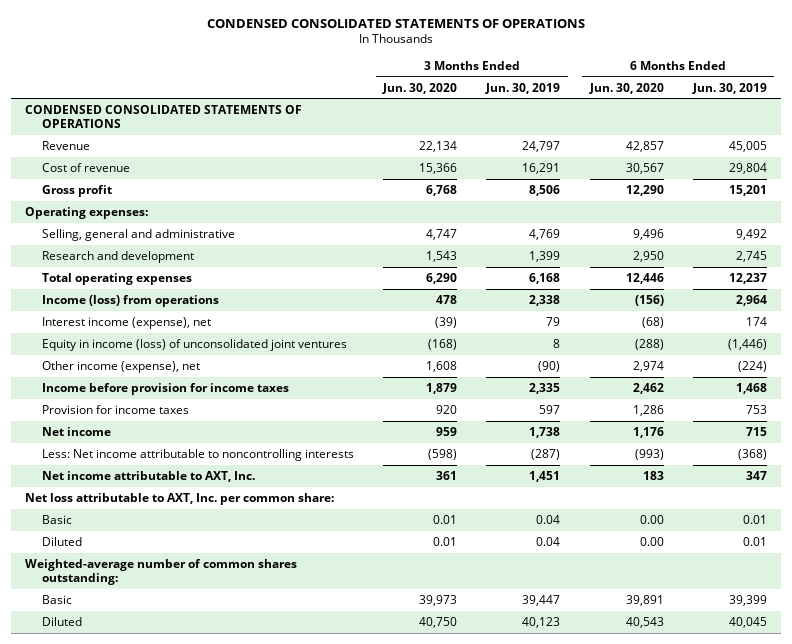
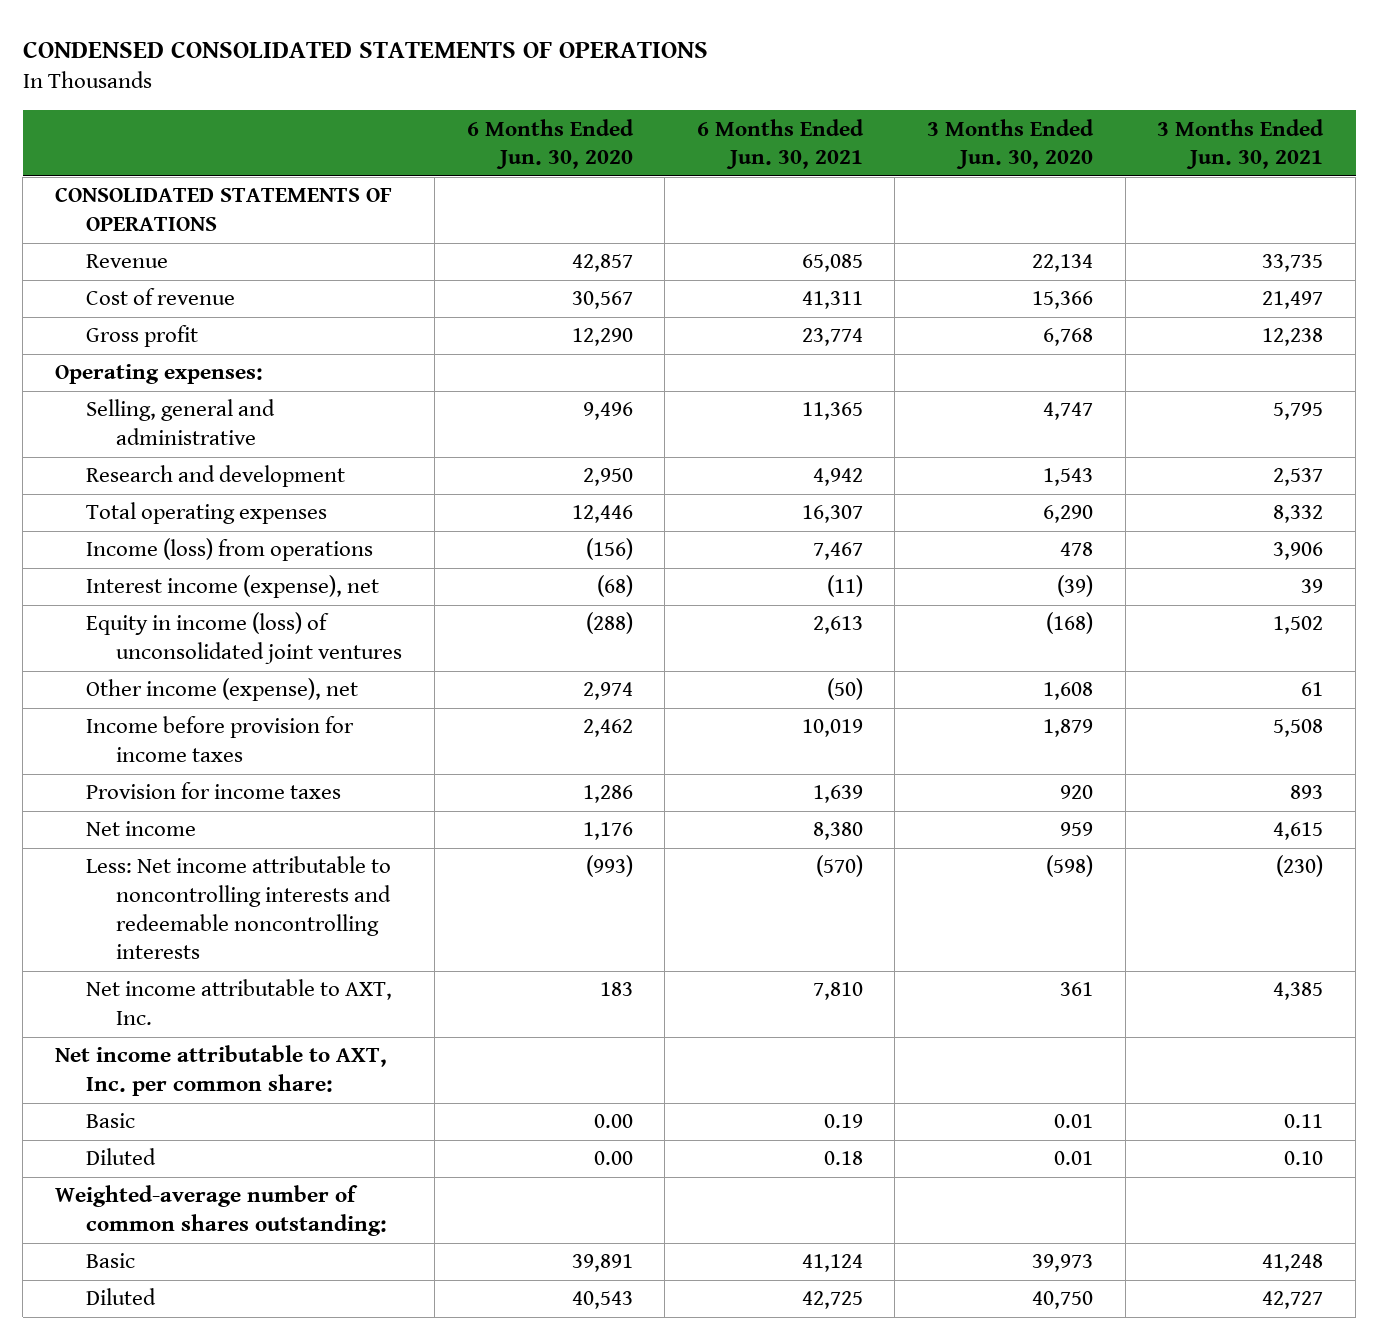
[485,82,561,94] Jun. 30, 2019 -> none
[691,82,767,94] Jun. 30, 2019 -> none
none -> [696,118,864,170] 6 Months Ended Jun. 30, 2021
none -> [1157,118,1325,170] 3 Months Ended Jun. 30, 2021
[25,104,303,128] CONDENSED CONSOLIDATED STATEMENTS OF OPERATIONS -> [54,187,392,232] CONSOLIDATED STATEMENTS OF OPERATIONS
[42,448,355,461] Less: Net income attributable to noncontrolling interests -> [85,856,392,960] Less: Net income attributable to noncontrolling interests and redeemable noncontrolling interests
[25,492,335,505] Net loss attributable to AXT, Inc. per common share: -> [54,1045,387,1097] Net income attributable to AXT, Inc. per common share:

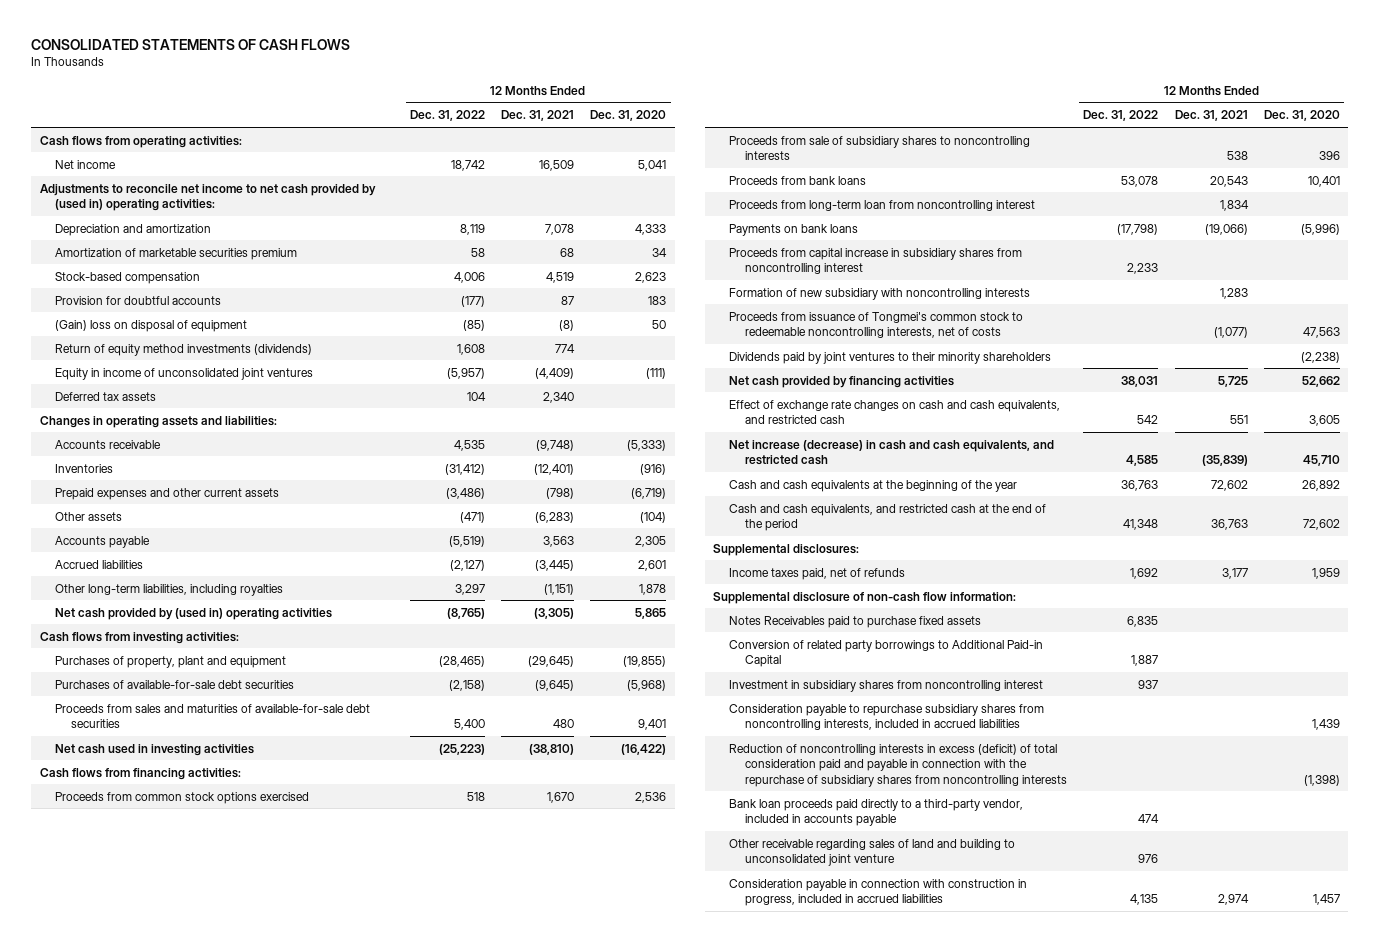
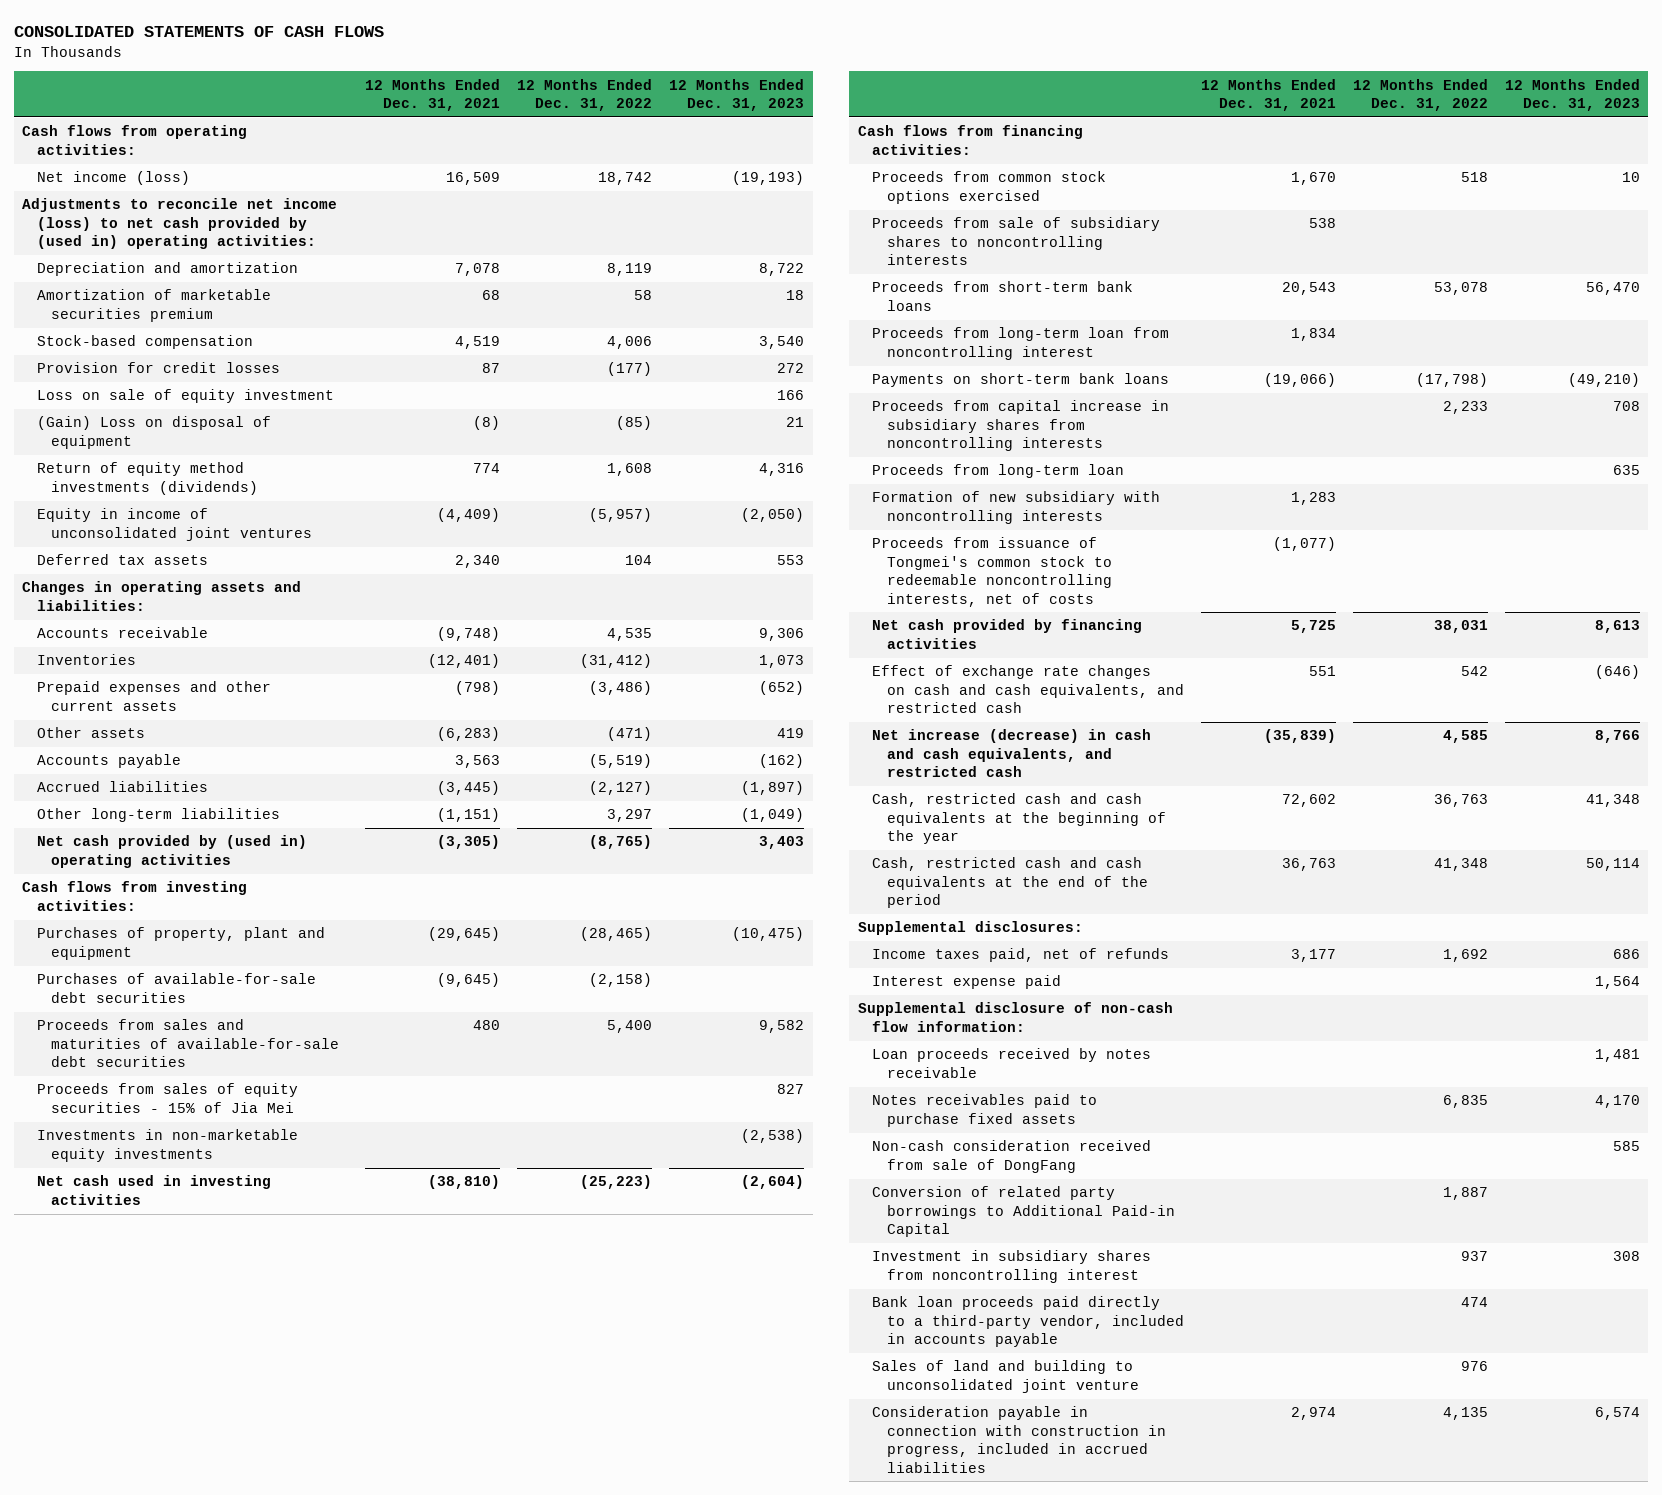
[590,110,667,122] Dec. 31, 2020 -> none
none -> [669,78,805,112] 12 Months Ended Dec. 31, 2023
[55,159,117,169] Net income -> [36,171,190,186] Net income (loss)
[39,183,376,212] Adjustments to reconcile net income to net cash provided by (used in) operating activities: -> [22,198,338,250] Adjustments to reconcile net income (loss) to net cash provided by (used in) operating activities:
[55,295,222,305] Provision for doubtful accounts -> [36,362,280,374] Provision for credit losses
none -> [36,389,334,404] Loss on sale of equity investment
[55,319,248,332] (Gain) loss on disposal of equipment -> [36,416,271,449] (Gain) Loss on disposal of equipment
[55,583,284,596] Other long-term liabilities, including royalties -> [36,808,280,823] Other long-term liabilities
none -> [36,1083,298,1113] Proceeds from sales of equity securities - 15% of Jia Mei
none -> [36,1129,298,1162] Investments in non-marketable equity investments
[728,175,866,185] Proceeds from bank loans -> [872,281,1134,311] Proceeds from short-term bank loans
[728,223,858,236] Payments on bank loans -> [872,373,1170,388] Payments on short-term bank loans
[728,247,1022,275] Proceeds from capital increase in subsidiary shares from noncontrolling interest -> [872,400,1170,452] Proceeds from capital increase in subsidiary shares from noncontrolling interests
none -> [872,464,1125,479] Proceeds from long-term loan
[728,351,1051,364] Dividends paid by joint ventures to their minority shareholders -> none
[728,479,1017,492] Cash and cash equivalents at the beginning of the year -> [872,793,1167,845] Cash, restricted cash and cash equivalents at the beginning of the year
[728,503,1046,532] Cash and cash equivalents, and restricted cash at the end of the period -> [872,857,1149,909] Cash, restricted cash and cash equivalents at the end of the period
none -> [872,975,1062,990] Interest expense paid
none -> [872,1048,1152,1078] Loan proceeds received by notes receivable
[728,615,981,628] Notes Receivables paid to purchase fixed assets -> [872,1094,1098,1127] Notes receivables paid to purchase fixed assets
none -> [872,1140,1152,1173] Non-cash consideration received from sale of DongFang
[728,703,1044,731] Consideration payable to repurchase subsidiary shares from noncontrolling interests, included in accrued liabilities -> none
[728,743,1067,787] Reduction of noncontrolling interests in excess (deficit) of total consideration paid and payable in connection with the repurchase of subsidiary shares from noncontrolling interests -> none
[728,838,1015,867] Other receivable regarding sales of land and building to unconsolidated joint venture -> [872,1360,1140,1393] Sales of land and building to unconsolidated joint venture

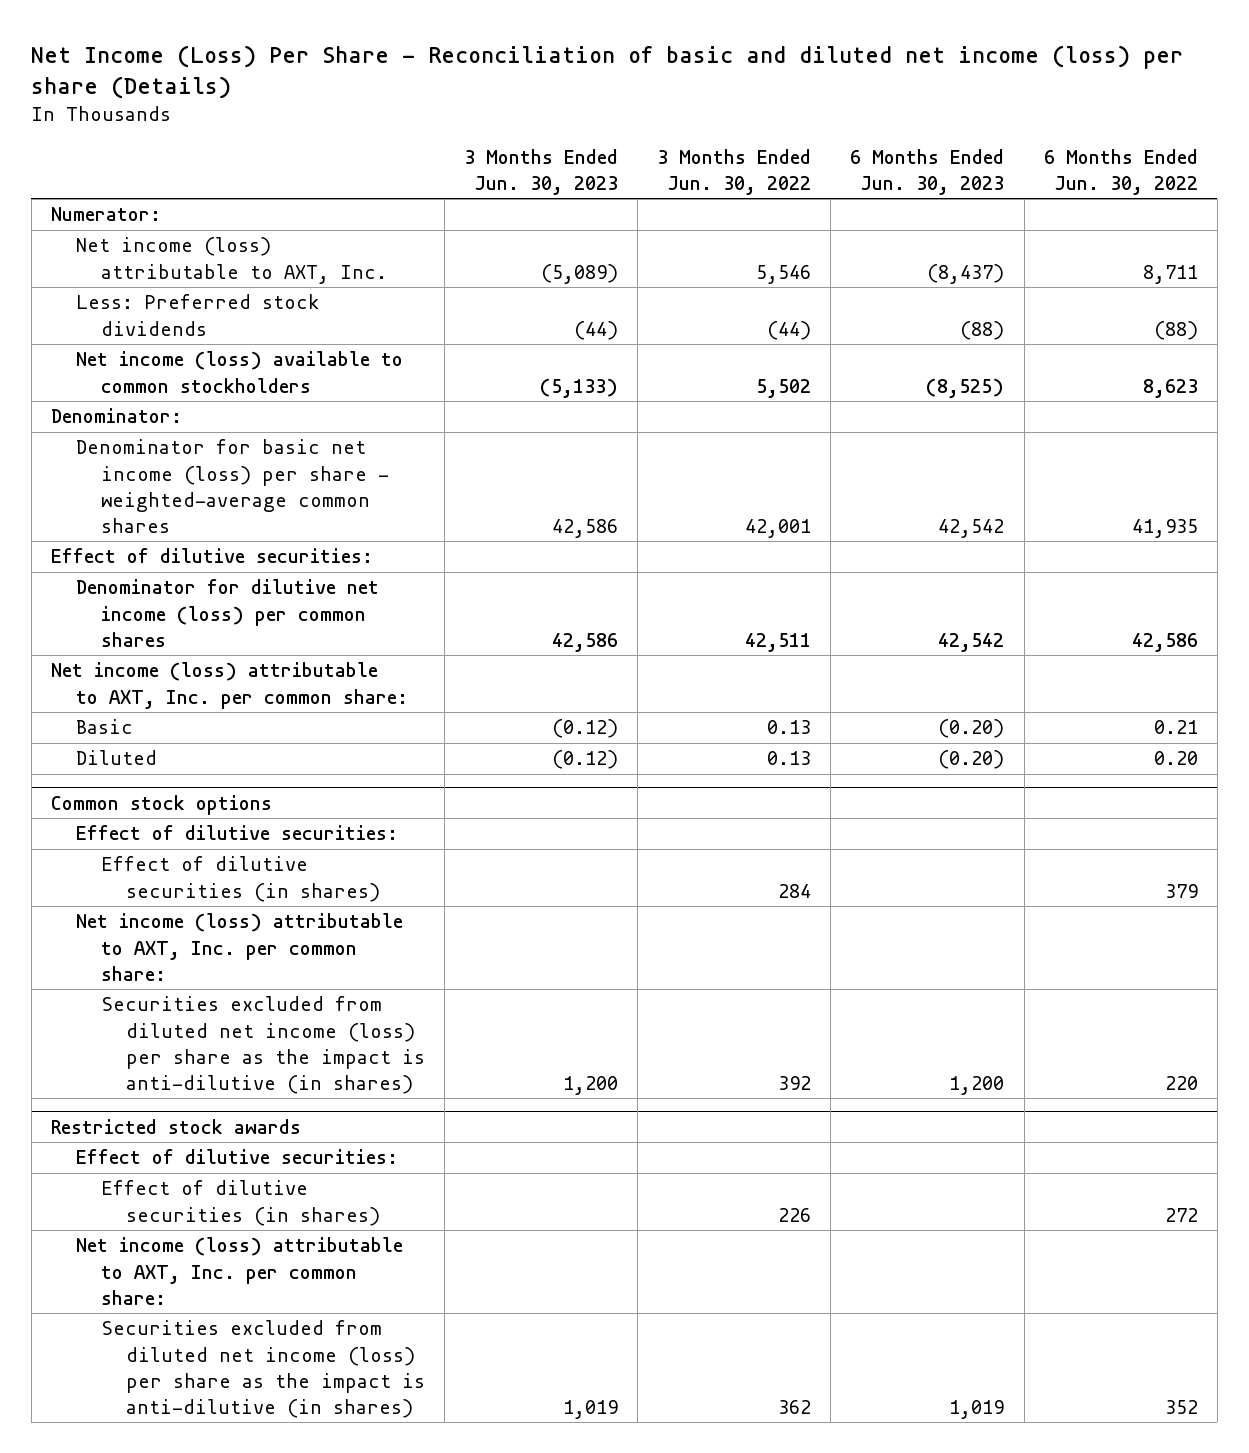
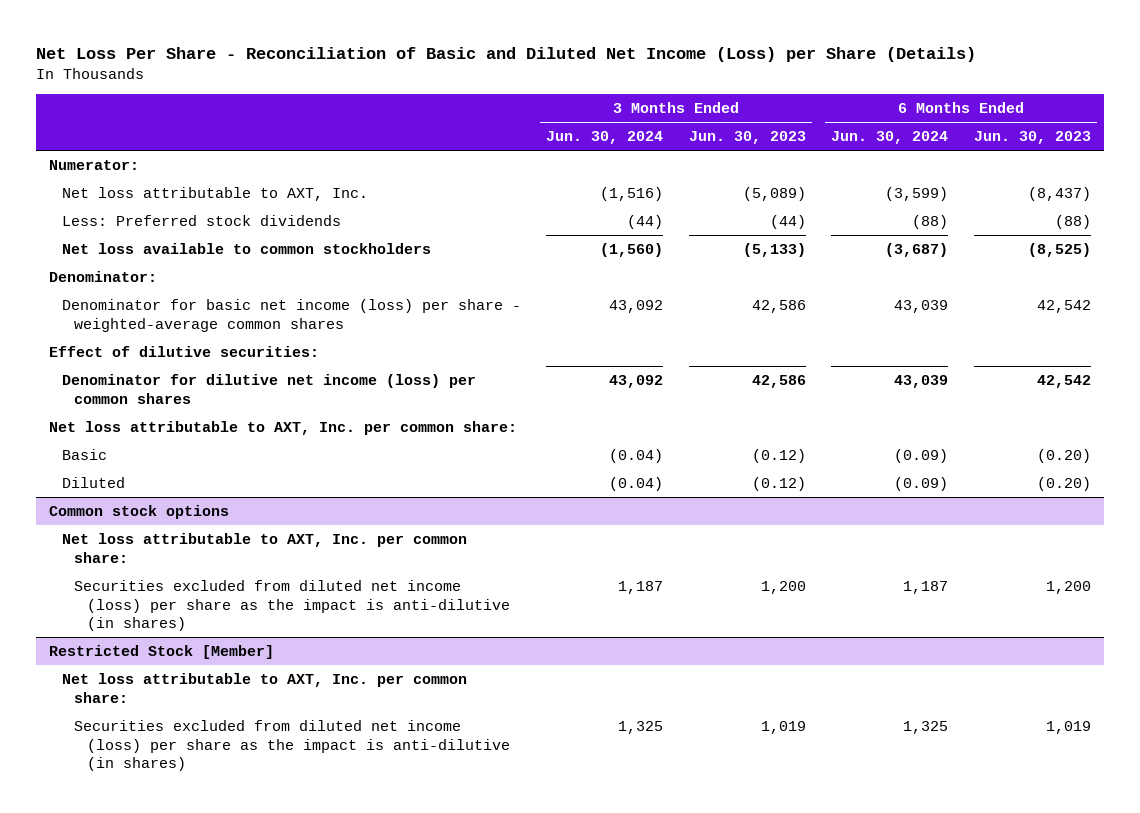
[31,44,1184,99] Net Income (Loss) Per Share - Reconciliation of basic and diluted net income (loss) per share (Details) -> [35,47,976,63] Net Loss Per Share - Reconciliation of Basic and Diluted Net Income (Loss) per Share (Details)
[657,148,812,195] 3 Months Ended Jun. 30, 2022 -> none
[1043,148,1198,195] 6 Months Ended Jun. 30, 2022 -> none
none -> [546,131,664,145] Jun. 30, 2024
none -> [831,131,949,145] Jun. 30, 2024
[75,237,387,284] Net income (loss) attributable to AXT, Inc. -> [61,186,368,201] Net loss attributable to AXT, Inc.
[75,351,403,393] Net income (loss) available to common stockholders -> [61,242,431,254] Net loss available to common stockholders
[50,662,408,709] Net income (loss) attributable to AXT, Inc. per common share: -> [48,420,517,435] Net loss attributable to AXT, Inc. per common share:
[75,825,398,841] Effect of dilutive securities: -> none
[100,856,380,902] Effect of dilutive securities (in shares) -> none
[75,913,403,981] Net income (loss) attributable to AXT, Inc. per common share: -> [61,532,467,563] Net loss attributable to AXT, Inc. per common share:
[75,1149,398,1165] Effect of dilutive securities: -> none
[100,1180,380,1226] Effect of dilutive securities (in shares) -> none
[50,1118,301,1134] Restricted stock awards -> [48,644,274,659] Restricted Stock [Member]
[75,1237,403,1305] Net income (loss) attributable to AXT, Inc. per common share: -> [61,672,467,703] Net loss attributable to AXT, Inc. per common share:

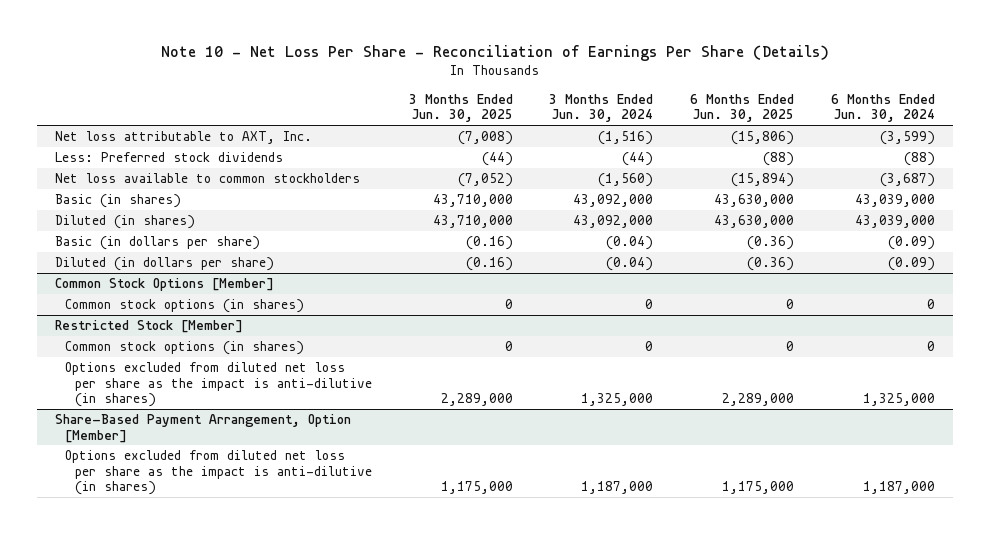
[35,47,976,63] Net Loss Per Share - Reconciliation of Basic and Diluted Net Income (Loss) per Share (Details) -> [160,45,829,62] Note 10 - Net Loss Per Share - Reconciliation of Earnings Per Share (Details)
[688,131,806,145] Jun. 30, 2023 -> none
[973,131,1091,145] Jun. 30, 2023 -> none
none -> [408,93,513,123] 3 Months Ended Jun. 30, 2025
none -> [690,93,795,123] 6 Months Ended Jun. 30, 2025
[48,159,139,170] Numerator: -> none
[48,270,157,282] Denominator: -> none
[61,298,521,332] Denominator for basic net income (loss) per share - weighted-average common shares -> none
[48,345,319,357] Effect of dilutive securities: -> none
[61,373,476,404] Denominator for dilutive net income (loss) per common shares -> none
[48,420,517,435] Net loss attributable to AXT, Inc. per common share: -> none
[61,532,467,563] Net loss attributable to AXT, Inc. per common share: -> none
[74,579,511,632] Securities excluded from diluted net income (loss) per share as the impact is anti-dilutive (in shares) -> none
none -> [54,194,181,209] Basic (in shares)
none -> [54,215,195,230] Diluted (in shares)
[61,448,107,460] Basic -> [54,236,260,251] Basic (in dollars per share)
[61,476,125,488] Diluted -> [54,257,274,272] Diluted (in dollars per share)
[48,504,229,519] Common stock options -> [54,278,274,292] Common Stock Options [Member]
none -> [64,299,304,314] Common stock options (in shares)
[61,672,467,703] Net loss attributable to AXT, Inc. per common share: -> none
none -> [64,341,304,356] Common stock options (in shares)
[74,719,511,772] Securities excluded from diluted net income (loss) per share as the impact is anti-dilutive (in shares) -> [64,362,372,408] Options excluded from diluted net loss per share as the impact is anti-dilutive (in shares)
[618,720,664,734] 1,325 -> [581,393,654,407] 1,325,000
[903,720,949,734] 1,325 -> [863,393,936,407] 1,325,000
none -> [54,414,351,443] Share-Based Payment Arrangement, Option [Member]
none -> [64,450,372,496] Options excluded from diluted net loss per share as the impact is anti-dilutive (in shares)

